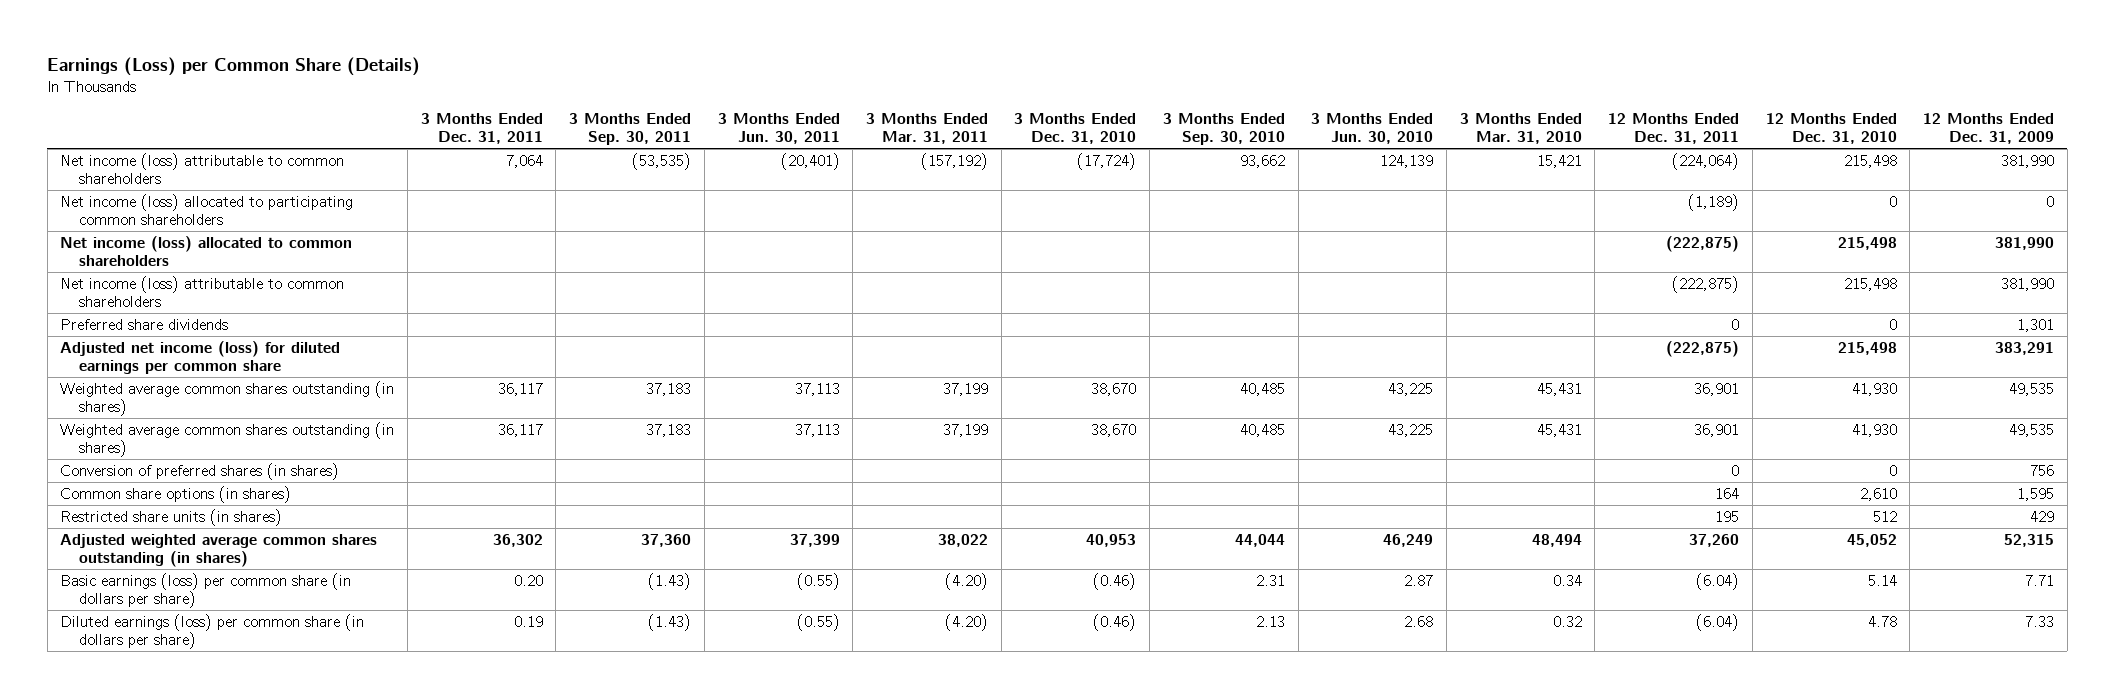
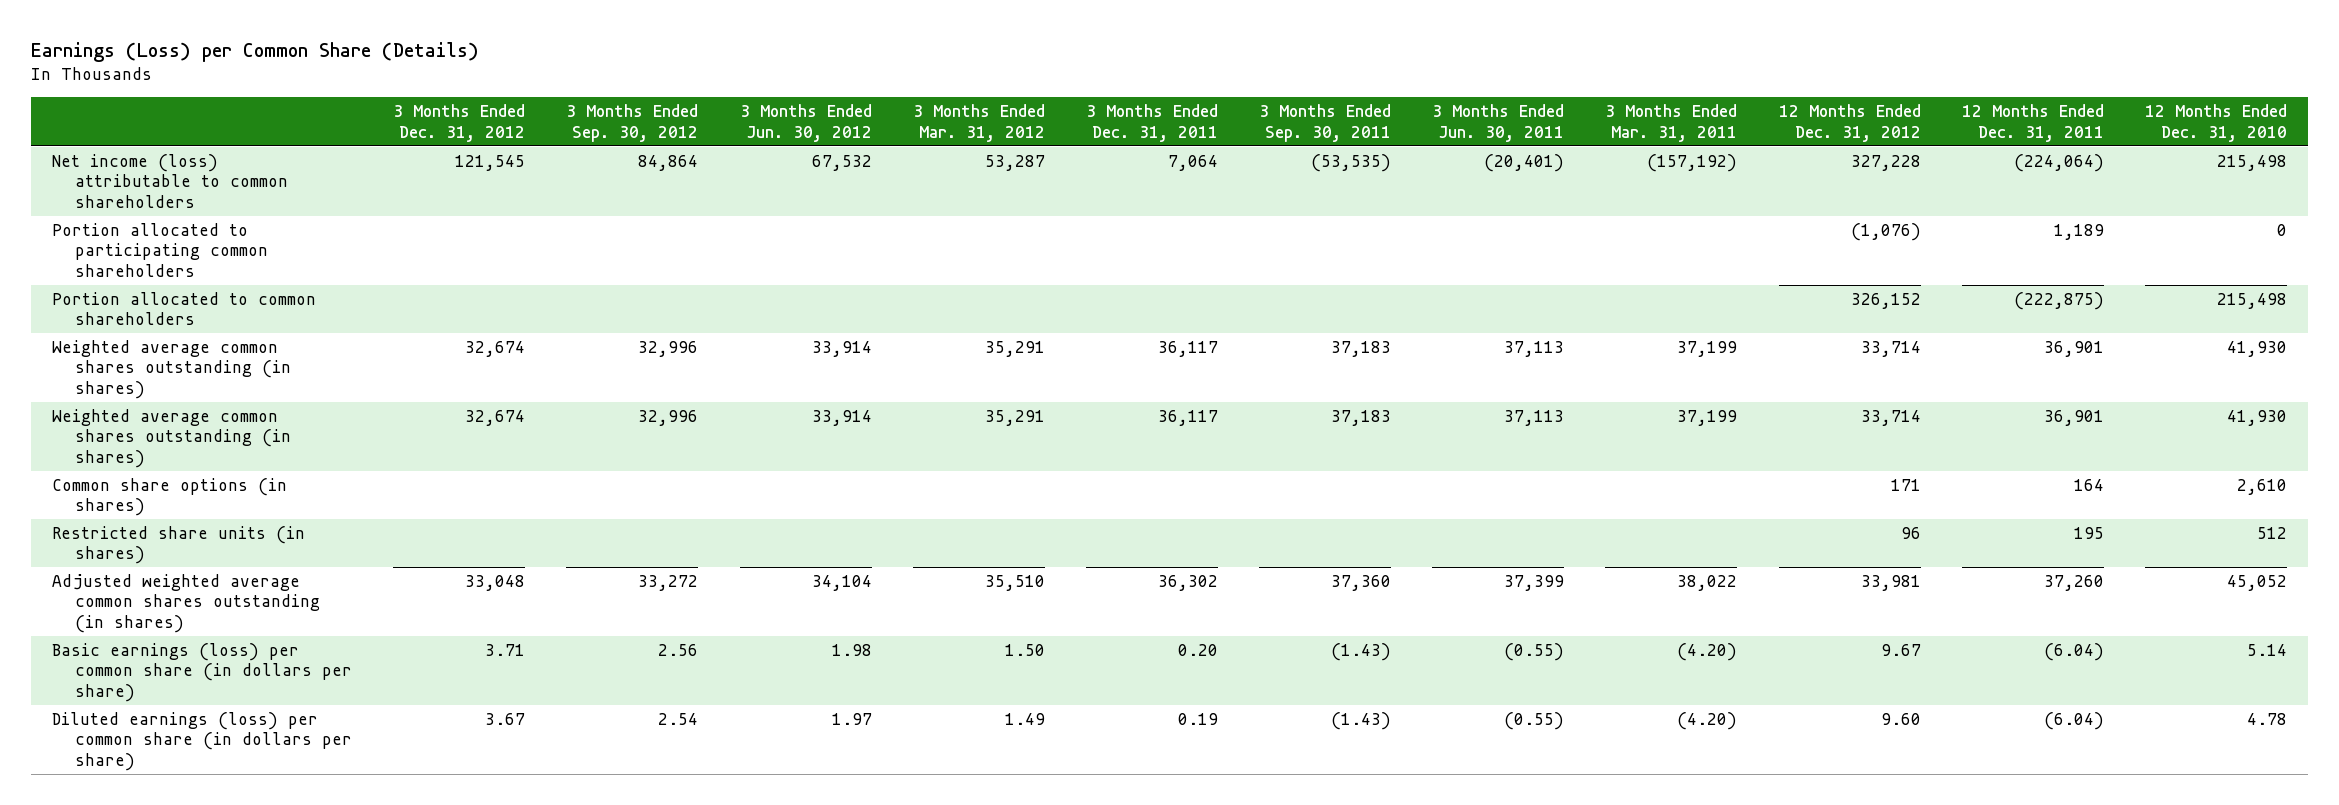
[1014,113,1137,145] 3 Months Ended Dec. 31, 2010 -> none
[1162,113,1285,146] 3 Months Ended Sep. 30, 2010 -> none
[1311,113,1434,145] 3 Months Ended Jun. 30, 2010 -> none
[1459,113,1582,145] 3 Months Ended Mar. 31, 2010 -> none
[1923,113,2055,145] 12 Months Ended Dec. 31, 2009 -> none
none -> [393,103,526,142] 3 Months Ended Dec. 31, 2012
none -> [566,103,699,142] 3 Months Ended Sep. 30, 2012
none -> [739,103,872,142] 3 Months Ended Jun. 30, 2012
none -> [912,103,1045,142] 3 Months Ended Mar. 31, 2012
none -> [1778,103,1921,142] 12 Months Ended Dec. 31, 2012
[60,275,345,307] Net income (loss) attributable to common shareholders -> none
[60,318,229,330] Preferred share dividends -> none
[60,340,341,374] Adjusted net income (loss) for diluted earnings per common share -> none
[60,193,354,225] Net income (loss) allocated to participating common shareholders -> [51,222,268,278] Portion allocated to participating common shareholders
[1688,193,1740,211] (1,189) -> [2053,223,2104,240] 1,189
[60,235,353,266] Net income (loss) allocated to common shareholders -> [51,291,316,326] Portion allocated to common shareholders
[60,462,340,480] Conversion of preferred shares (in shares) -> none

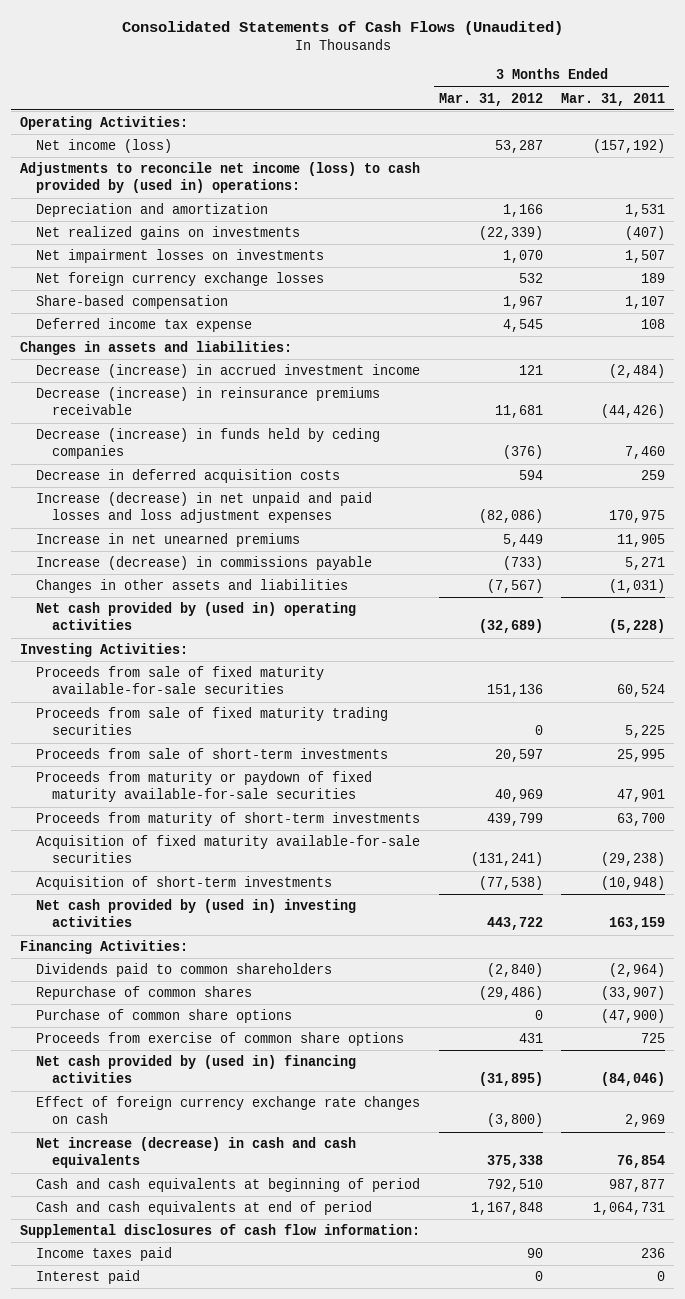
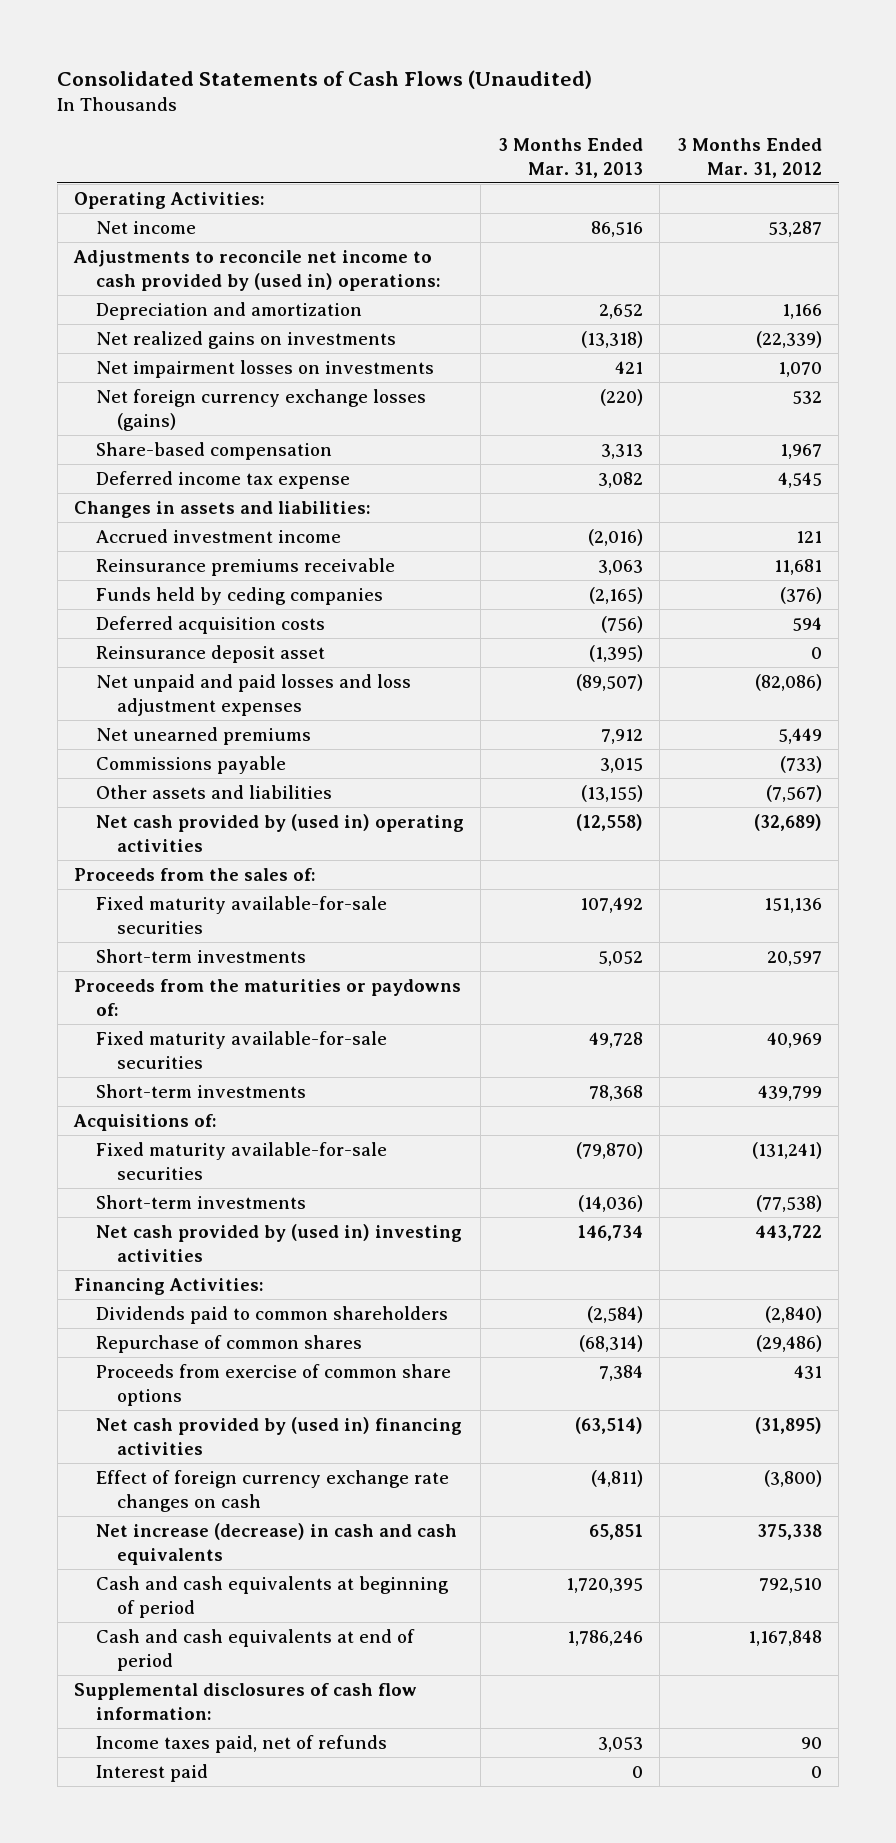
[560,92,665,106] Mar. 31, 2011 -> none
none -> [497,137,643,178] 3 Months Ended Mar. 31, 2013
[35,139,172,154] Net income (loss) -> [95,221,196,235] Net income
[20,162,421,194] Adjustments to reconcile net income (loss) to cash provided by (used in) operations: -> [73,250,441,291] Adjustments to reconcile net income to cash provided by (used in) operations:
[35,272,324,287] Net foreign currency exchange losses -> [95,389,426,431] Net foreign currency exchange losses (gains)
[35,364,420,379] Decrease (increase) in accrued investment income -> [95,529,341,544] Accrued investment income
[35,387,380,416] Decrease (increase) in reinsurance premiums receivable -> [95,558,395,577] Reinsurance premiums receivable
[35,428,380,460] Decrease (increase) in funds held by ceding companies -> [95,587,383,606] Funds held by ceding companies
[35,469,340,484] Decrease in deferred acquisition costs -> [95,616,325,635] Deferred acquisition costs
none -> [95,645,325,664] Reinsurance deposit asset
[35,492,372,524] Increase (decrease) in net unpaid and paid losses and loss adjustment expenses -> [95,674,411,716] Net unpaid and paid losses and loss adjustment expenses
[35,533,300,548] Increase in net unearned premiums -> [95,727,311,746] Net unearned premiums
[35,556,372,571] Increase (decrease) in commissions payable -> [95,756,286,775] Commissions payable
[35,579,348,594] Changes in other assets and liabilities -> [95,785,332,800] Other assets and liabilities
[20,643,189,658] Investing Activities: -> none
[35,707,388,736] Proceeds from sale of fixed maturity trading securities -> none
none -> [74,868,317,882] Proceeds from the sales of:
[35,666,324,695] Proceeds from sale of fixed maturity available-for-sale securities -> [95,896,387,934] Fixed maturity available-for-sale securities
[35,748,388,760] Proceeds from sale of short-term investments -> [95,949,306,964] Short-term investments
none -> [74,979,462,1016] Proceeds from the maturities or paydowns of:
[35,771,372,803] Proceeds from maturity or paydown of fixed maturity available-for-sale securities -> [95,1031,387,1069] Fixed maturity available-for-sale securities
[35,812,420,827] Proceeds from maturity of short-term investments -> [95,1084,306,1099] Short-term investments
none -> [73,1114,218,1132] Acquisitions of:
[35,835,420,864] Acquisition of fixed maturity available-for-sale securities -> [95,1142,387,1180] Fixed maturity available-for-sale securities
[35,876,332,891] Acquisition of short-term investments -> [95,1195,306,1210] Short-term investments
[35,1009,292,1024] Purchase of common share options -> none
[35,1247,172,1262] Income taxes paid -> [95,1735,387,1754] Income taxes paid, net of refunds

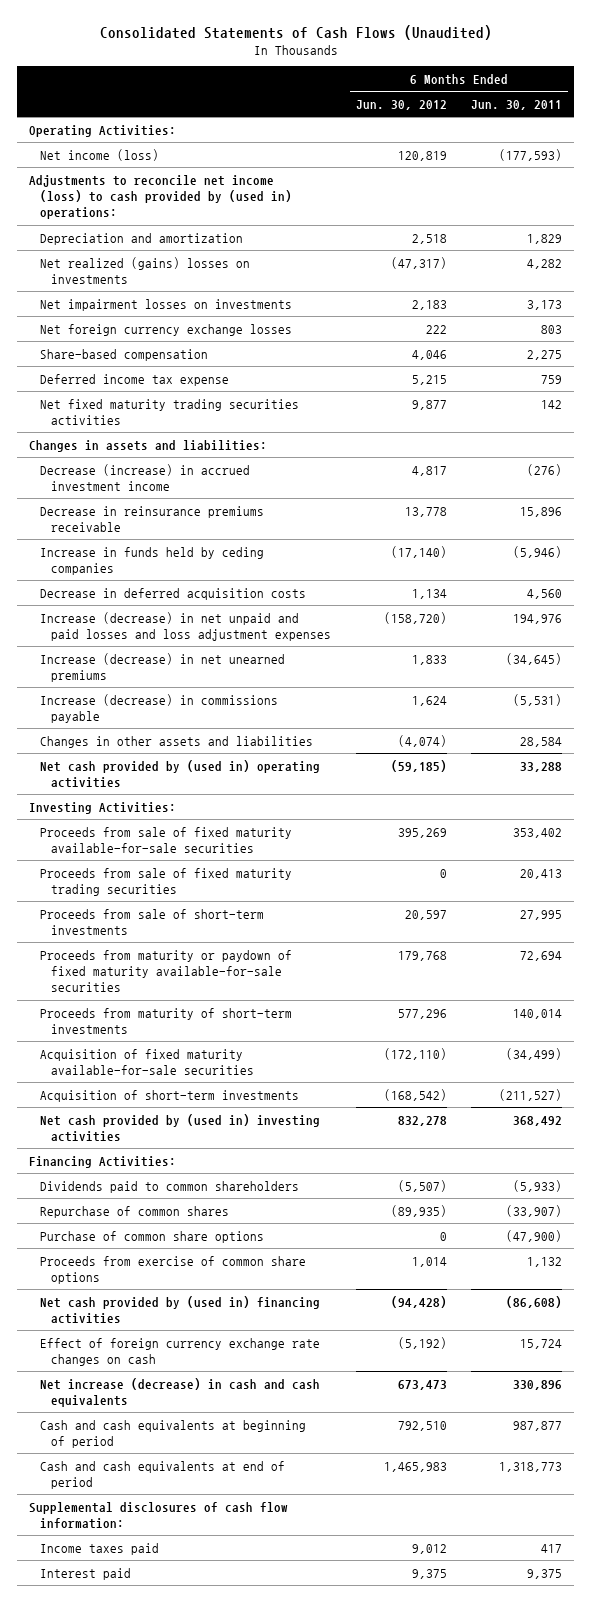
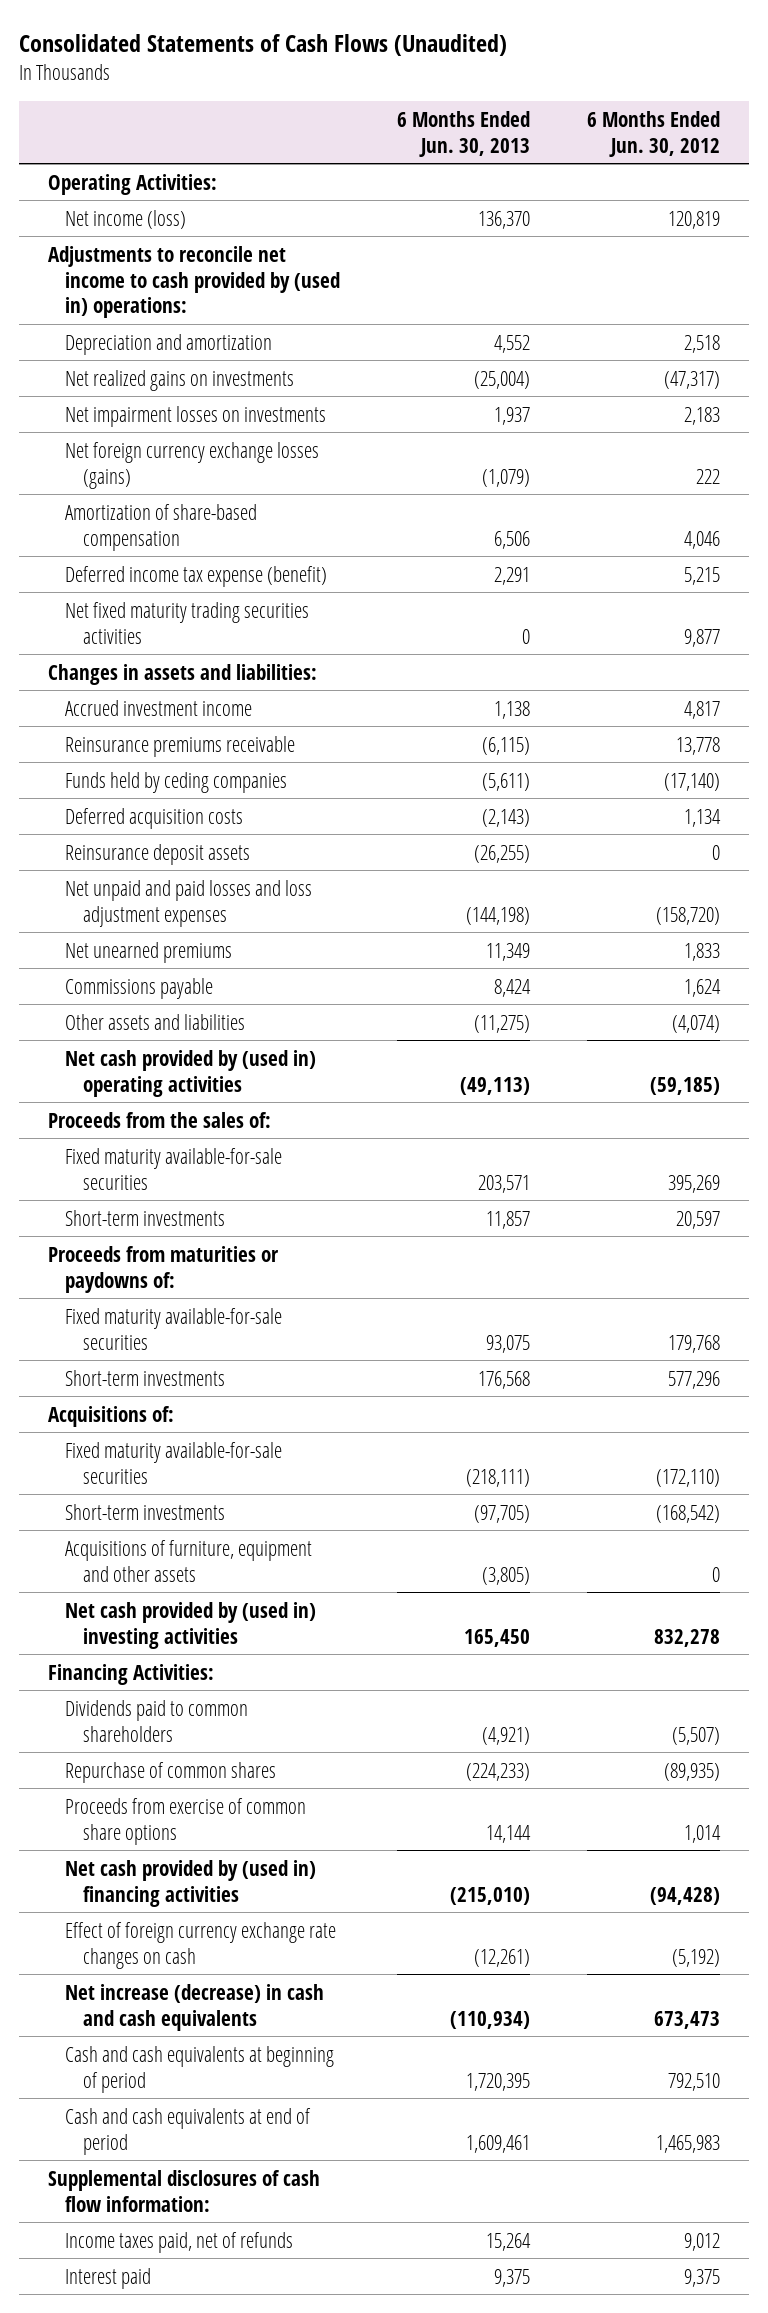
[471,99,563,110] Jun. 30, 2011 -> none
none -> [397,110,531,157] 6 Months Ended Jun. 30, 2013
[29,174,293,220] Adjustments to reconcile net income (loss) to cash provided by (used in) operations: -> [47,245,341,319] Adjustments to reconcile net income to cash provided by (used in) operations:
[40,256,251,284] Net realized (gains) losses on investments -> [65,369,295,391] Net realized gains on investments
[40,323,293,336] Net foreign currency exchange losses -> [65,441,320,489] Net foreign currency exchange losses (gains)
[40,348,209,361] Share-based compensation -> [65,503,258,551] Amortization of share-based compensation
[40,373,230,386] Deferred income tax expense -> [65,565,328,587] Deferred income tax expense (benefit)
[40,463,251,491] Decrease (increase) in accrued investment income -> [65,699,253,716] Accrued investment income
[40,505,265,532] Decrease in reinsurance premiums receivable -> [65,735,296,757] Reinsurance premiums receivable
[40,546,265,575] Increase in funds held by ceding companies -> [65,771,288,793] Funds held by ceding companies
[40,587,307,600] Decrease in deferred acquisition costs -> [65,807,244,829] Deferred acquisition costs
none -> [65,843,251,865] Reinsurance deposit assets
[40,611,332,641] Increase (decrease) in net unpaid and paid losses and loss adjustment expenses -> [65,879,313,927] Net unpaid and paid losses and loss adjustment expenses
[40,652,286,682] Increase (decrease) in net unearned premiums -> [65,941,233,963] Net unearned premiums
[40,693,279,723] Increase (decrease) in commissions payable -> [65,977,214,999] Commissions payable
[40,735,314,748] Changes in other assets and liabilities -> [65,1013,246,1030] Other assets and liabilities
[29,801,177,814] Investing Activities: -> none
[40,867,293,896] Proceeds from sale of fixed maturity trading securities -> none
none -> [47,1111,271,1128] Proceeds from the sales of:
[40,826,293,853] Proceeds from sale of fixed maturity available-for-sale securities -> [65,1147,283,1190] Fixed maturity available-for-sale securities
[40,908,265,935] Proceeds from sale of short-term investments -> [65,1209,226,1226] Short-term investments
none -> [47,1245,279,1293] Proceeds from maturities or paydowns of:
[40,949,293,993] Proceeds from maturity or paydown of fixed maturity available-for-sale securities -> [65,1307,283,1350] Fixed maturity available-for-sale securities
[40,1007,293,1034] Proceeds from maturity of short-term investments -> [65,1369,226,1386] Short-term investments
none -> [47,1405,174,1427] Acquisitions of:
[40,1048,255,1075] Acquisition of fixed maturity available-for-sale securities -> [65,1441,283,1484] Fixed maturity available-for-sale securities
[40,1089,300,1102] Acquisition of short-term investments -> [65,1503,226,1520] Short-term investments
none -> [65,1539,313,1582] Acquisitions of furniture, equipment and other assets
[40,1230,265,1243] Purchase of common share options -> none
[40,1542,160,1555] Income taxes paid -> [65,2231,294,2253] Income taxes paid, net of refunds

